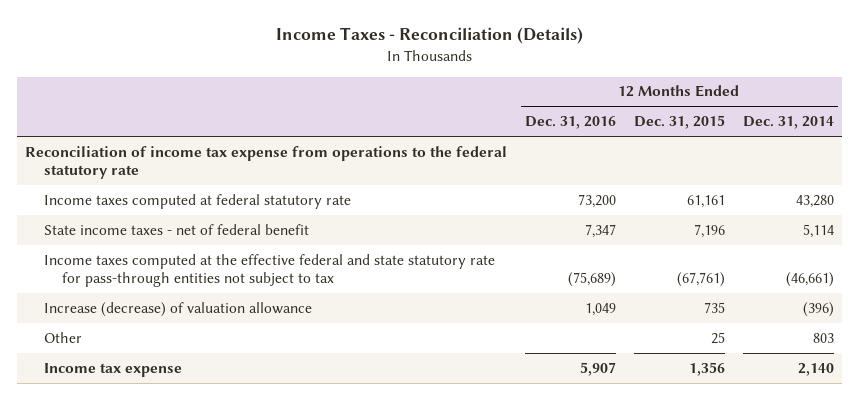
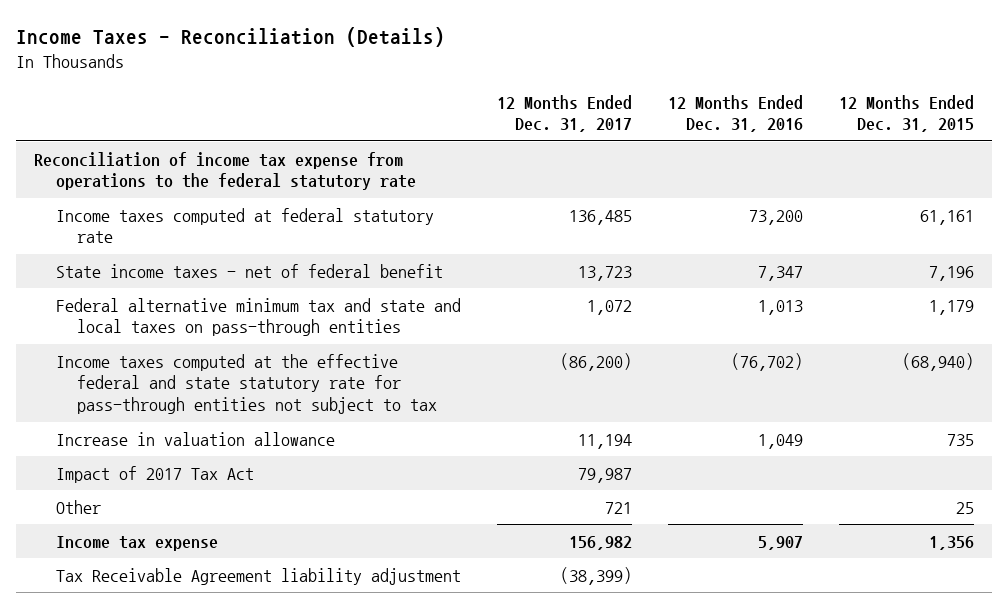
[742,116,834,130] Dec. 31, 2014 -> none
none -> [496,94,632,133] 12 Months Ended Dec. 31, 2017
none -> [55,297,461,337] Federal alternative minimum tax and state and local taxes on pass-through entities
[568,271,617,287] (75,689) -> [730,352,803,371] (76,702)
[676,271,725,287] (67,761) -> [901,352,974,371] (68,940)
[43,301,312,317] Increase (decrease) of valuation allowance -> [55,431,335,446] Increase in valuation allowance
none -> [55,465,254,483] Impact of 2017 Tax Act
none -> [55,567,461,585] Tax Receivable Agreement liability adjustment

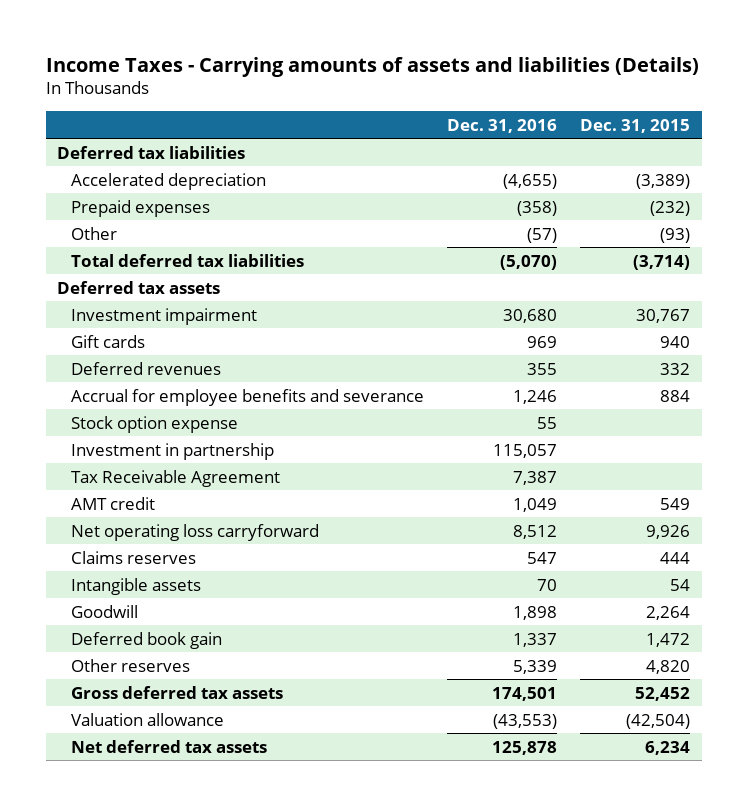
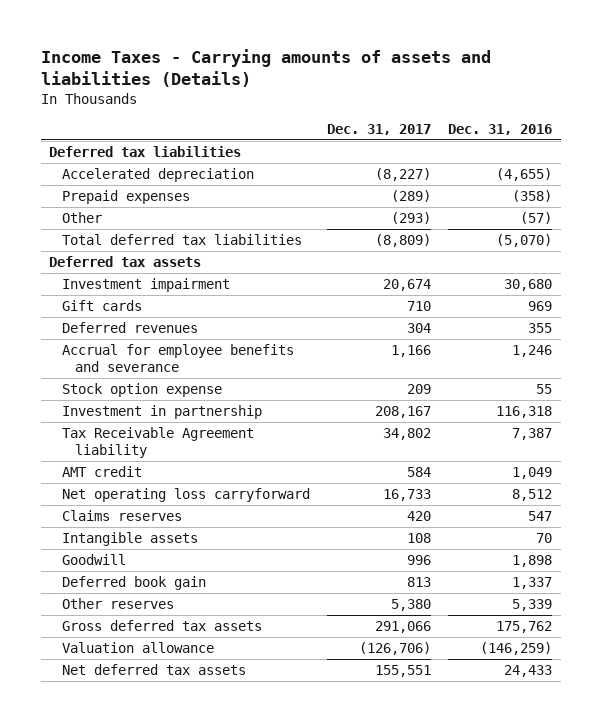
[579,118,690,133] Dec. 31, 2015 -> none
none -> [327,123,432,135] Dec. 31, 2017
[492,443,557,458] 115,057 -> [496,406,553,419] 116,318
[70,469,280,487] Tax Receivable Agreement -> [62,427,255,459] Tax Receivable Agreement liability
[491,686,557,701] 174,501 -> [496,621,553,634] 175,762
[492,713,557,729] (43,553) -> [480,642,553,656] (146,259)
[491,740,557,755] 125,878 -> [504,665,553,678] 24,433

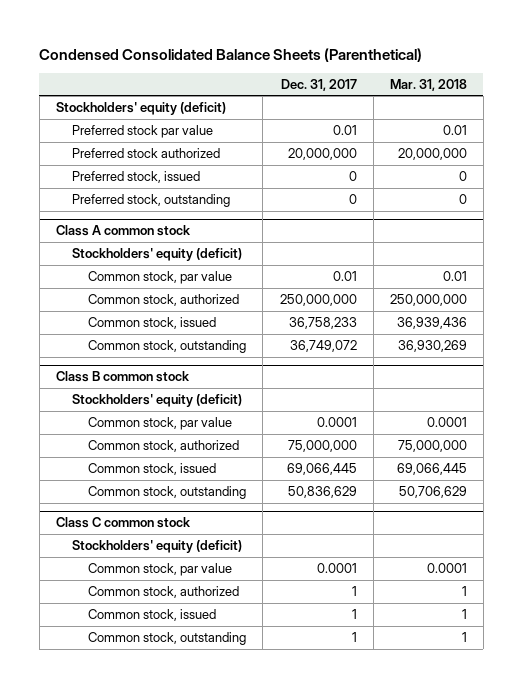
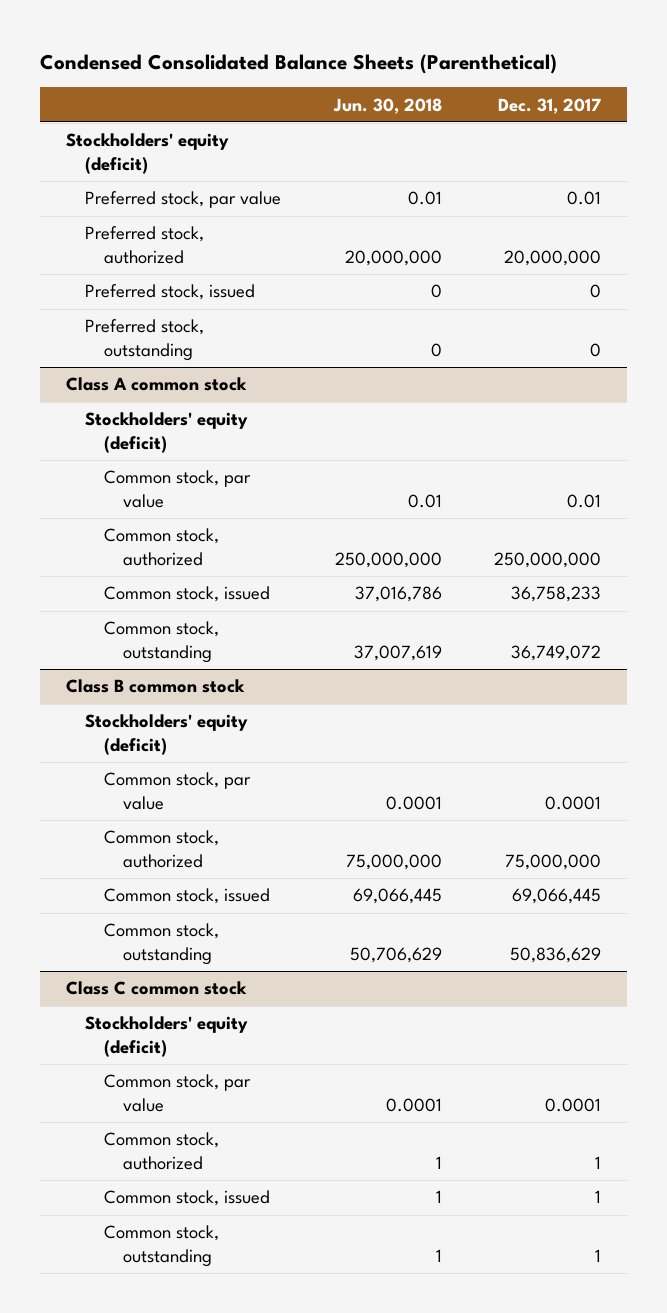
[389,78,467,91] Mar. 31, 2018 -> none
none -> [332,97,442,114] Jun. 30, 2018
[72,125,214,139] Preferred stock par value -> [85,191,282,209] Preferred stock, par value
[72,148,221,159] Preferred stock authorized -> [85,226,205,264] Preferred stock, authorized

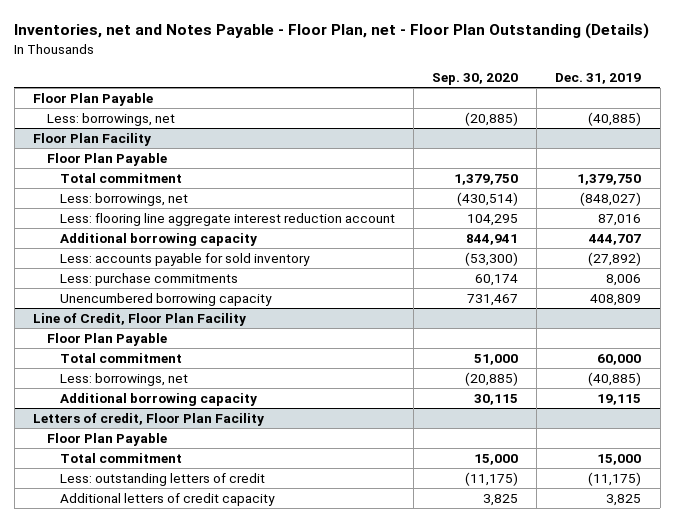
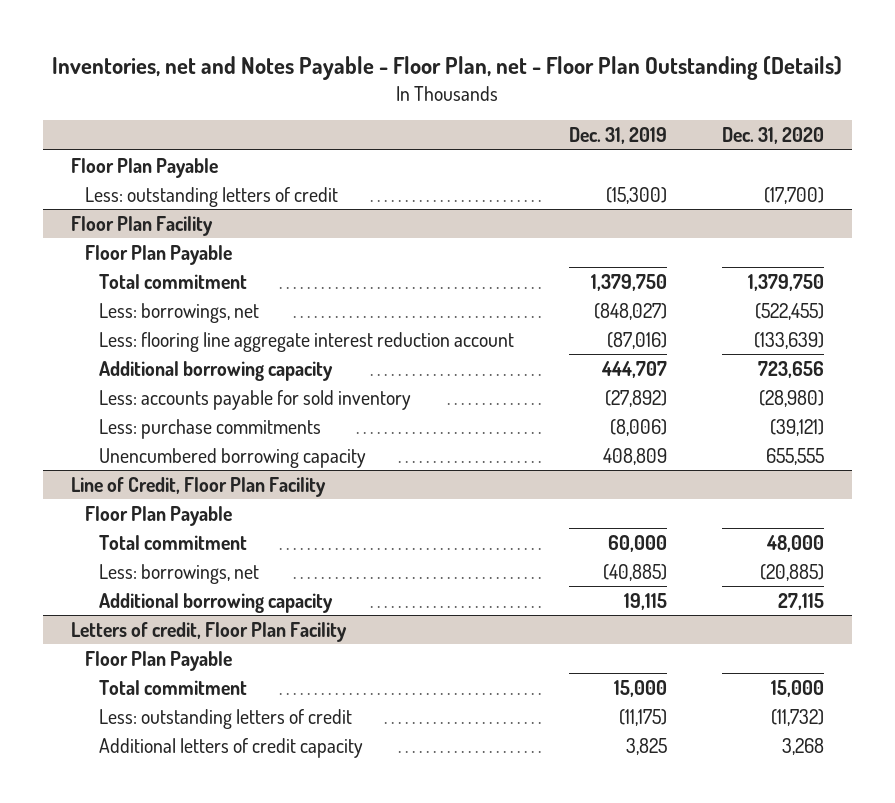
[432,72,519,85] Sep. 30, 2020 -> none
none -> [722,127,825,145] Dec. 31, 2020
[46,112,175,126] Less: borrowings, net -> none
none -> [84,186,338,207] Less: outstanding letters of credit
[598,213,642,226] 87,016 -> [606,331,667,349] (87,016)
[606,273,642,286] 8,006 -> [609,418,667,436] (8,006)

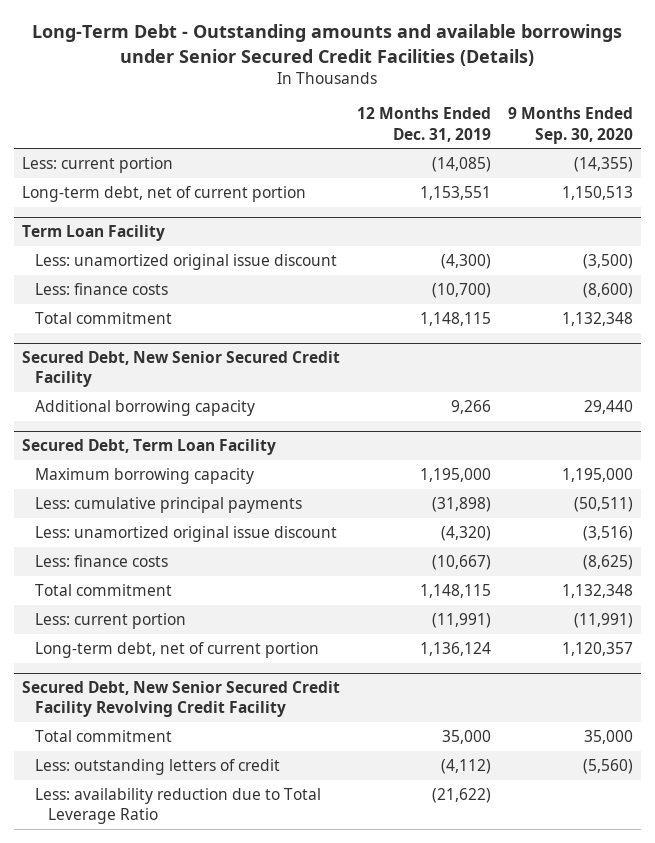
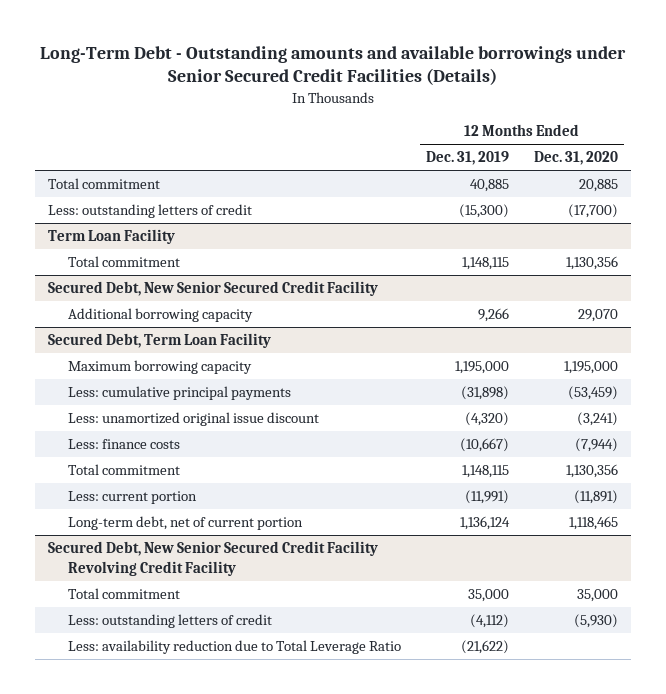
[507,107,633,144] 9 Months Ended Sep. 30, 2020 -> none
none -> [534,151,619,166] Dec. 31, 2020
[22,157,174,174] Less: current portion -> none
[22,186,307,203] Long-term debt, net of current portion -> none
none -> [47,178,160,190] Total commitment
none -> [47,204,252,219] Less: outstanding letters of credit
[35,254,338,271] Less: unamortized original issue discount -> none
[35,283,169,296] Less: finance costs -> none

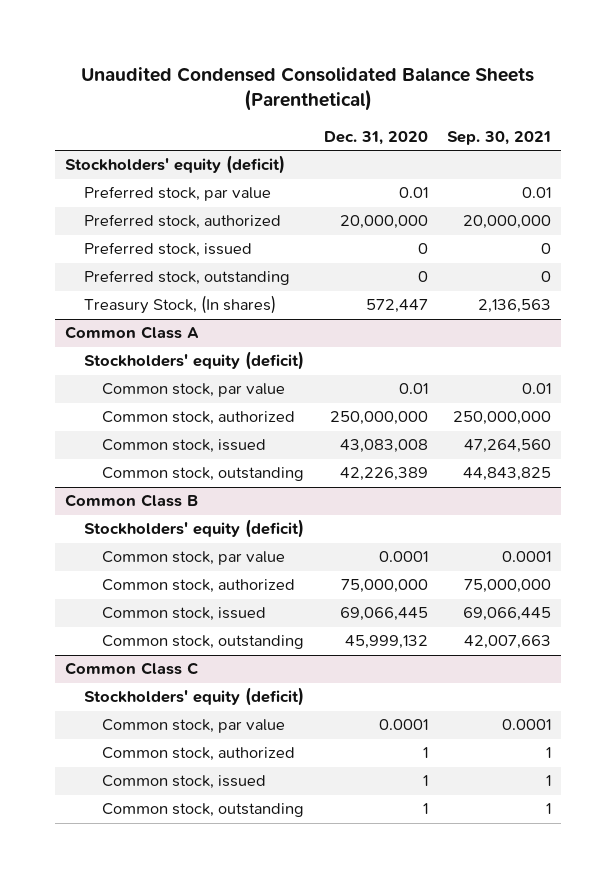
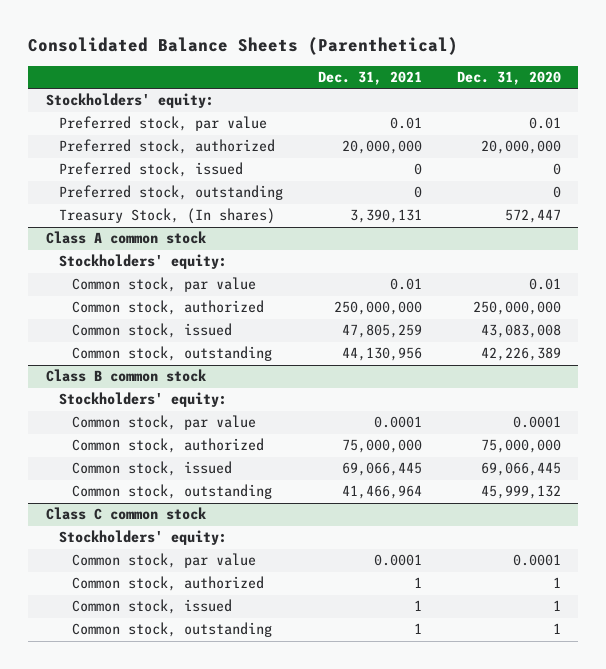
[81,66,535,112] Unaudited Condensed Consolidated Balance Sheets (Parenthetical) -> [28,37,459,56] Consolidated Balance Sheets (Parenthetical)
[447,131,552,146] Sep. 30, 2021 -> none
none -> [317,71,422,86] Dec. 31, 2021
[64,155,285,175] Stockholders' equity (deficit) -> [45,93,214,109] Stockholders' equity:
[64,326,199,340] Common Class A -> [45,231,206,245] Class A common stock
[83,351,304,371] Stockholders' equity (deficit) -> [58,254,227,270] Stockholders' equity:
[64,494,198,508] Common Class B -> [45,369,206,383] Class B common stock
[83,519,304,539] Stockholders' equity (deficit) -> [58,392,227,408] Stockholders' equity:
[64,662,199,676] Common Class C -> [45,507,206,521] Class C common stock
[83,687,304,707] Stockholders' equity (deficit) -> [58,530,227,546] Stockholders' equity:

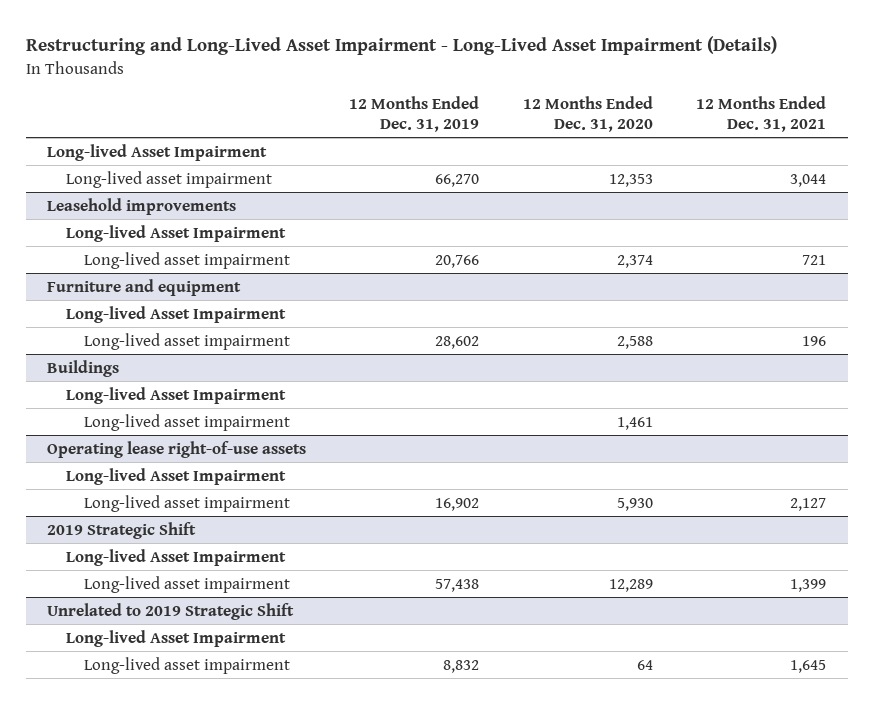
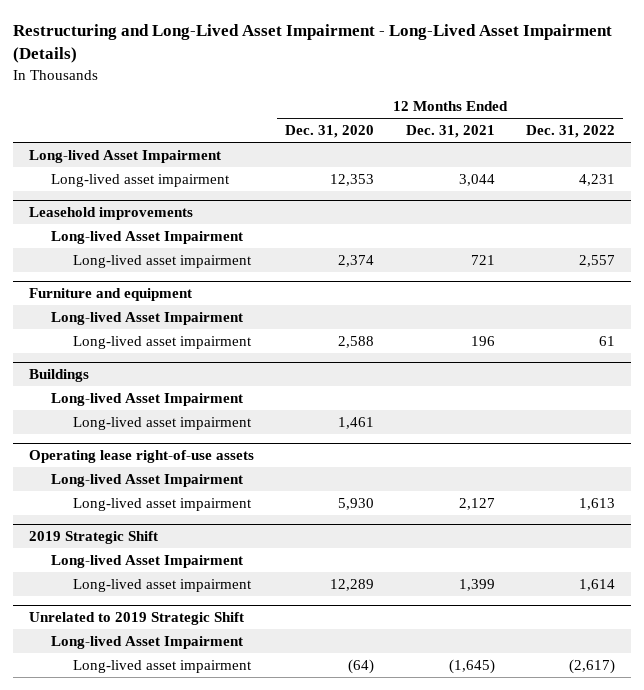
[349,96,480,132] 12 Months Ended Dec. 31, 2019 -> none
none -> [526,125,616,139] Dec. 31, 2022
[636,659,653,670] 64 -> [348,658,375,674] (64)
[790,659,827,673] 1,645 -> [448,658,495,674] (1,645)

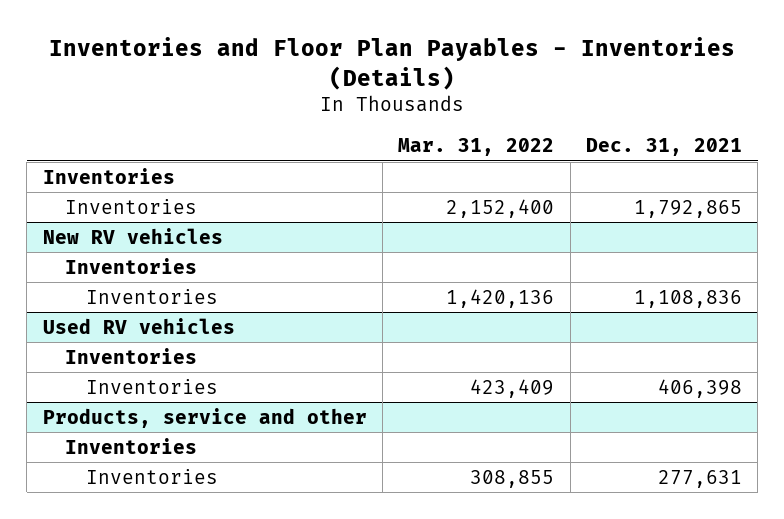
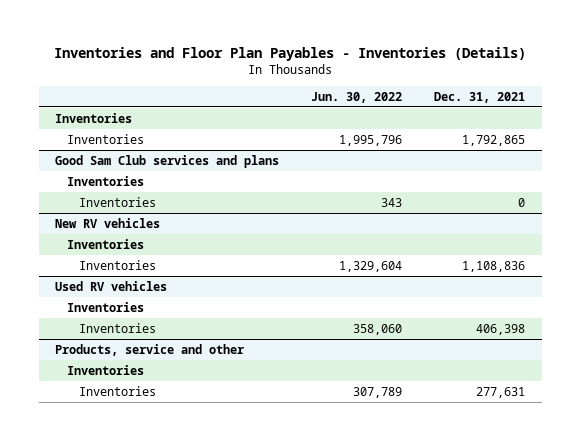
[398,138,555,157] Mar. 31, 2022 -> none
none -> [311,92,403,104] Jun. 30, 2022
none -> [54,154,279,168] Good Sam Club services and plans
none -> [67,175,145,186] Inventories
none -> [79,196,157,207] Inventories

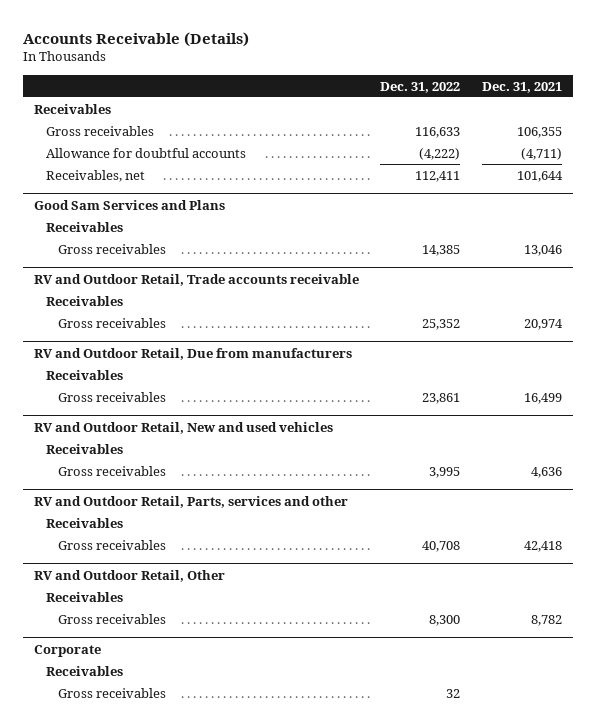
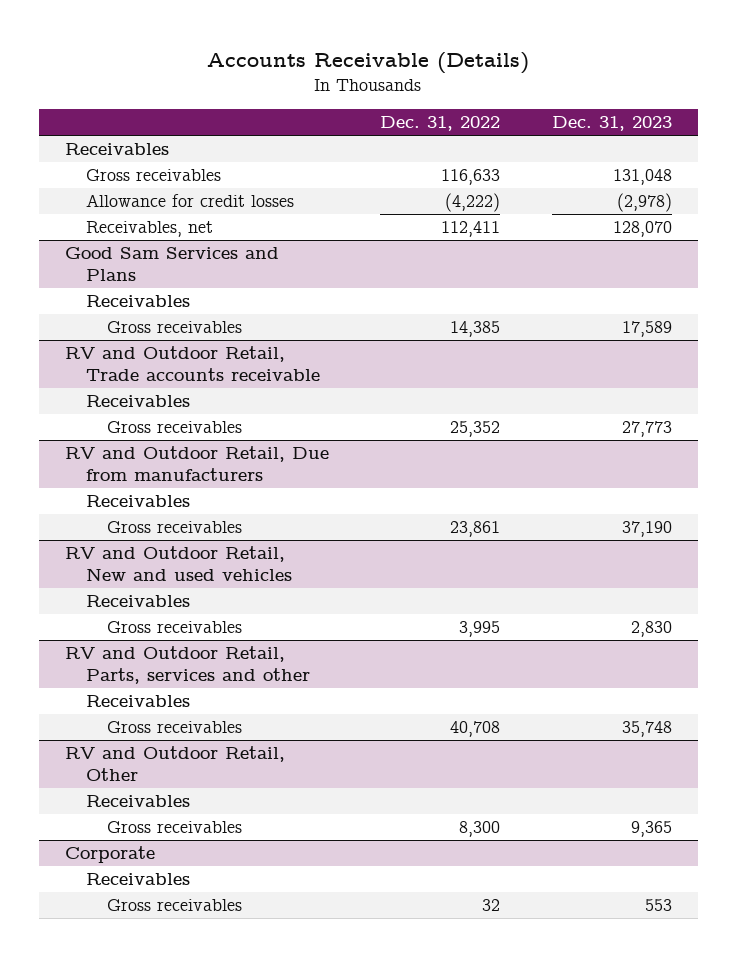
[481,81,562,93] Dec. 31, 2021 -> none
none -> [551,116,672,132] Dec. 31, 2023
[45,147,246,158] Allowance for doubtful accounts -> [85,194,294,208] Allowance for credit losses

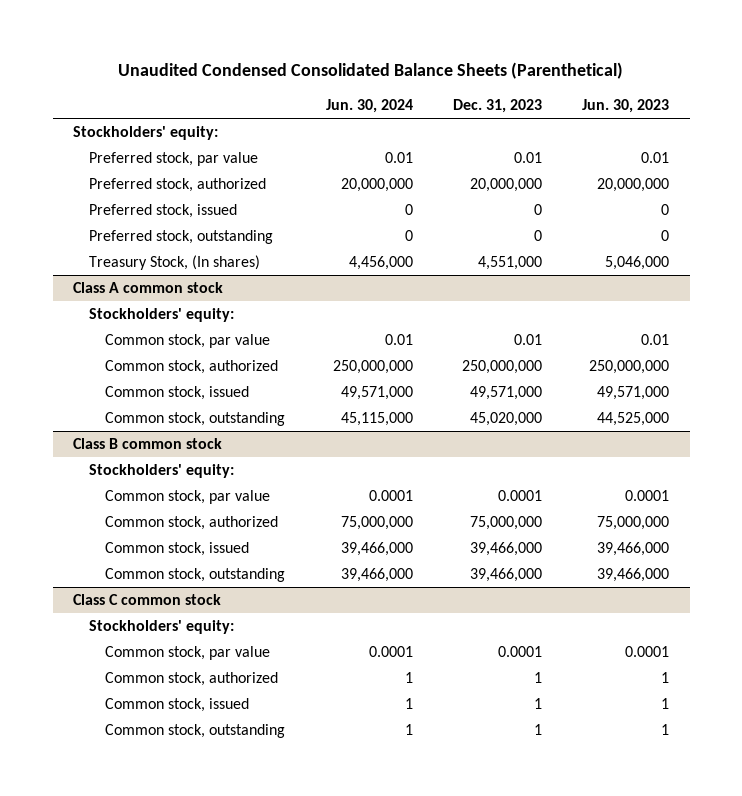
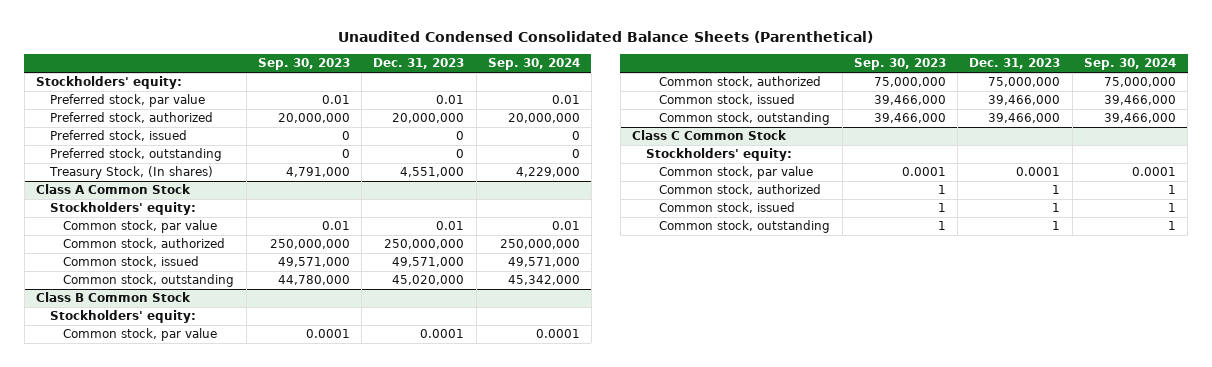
[325,98,413,113] Jun. 30, 2024 -> none
[582,98,670,113] Jun. 30, 2023 -> none
none -> [257,58,350,71] Sep. 30, 2023
none -> [487,58,580,71] Sep. 30, 2024
[72,282,223,294] Class A common stock -> [35,184,191,195] Class A Common Stock
[72,438,222,450] Class B common stock -> [35,292,191,303] Class B Common Stock
[72,594,221,606] Class C common stock -> [632,130,788,141] Class C Common Stock

